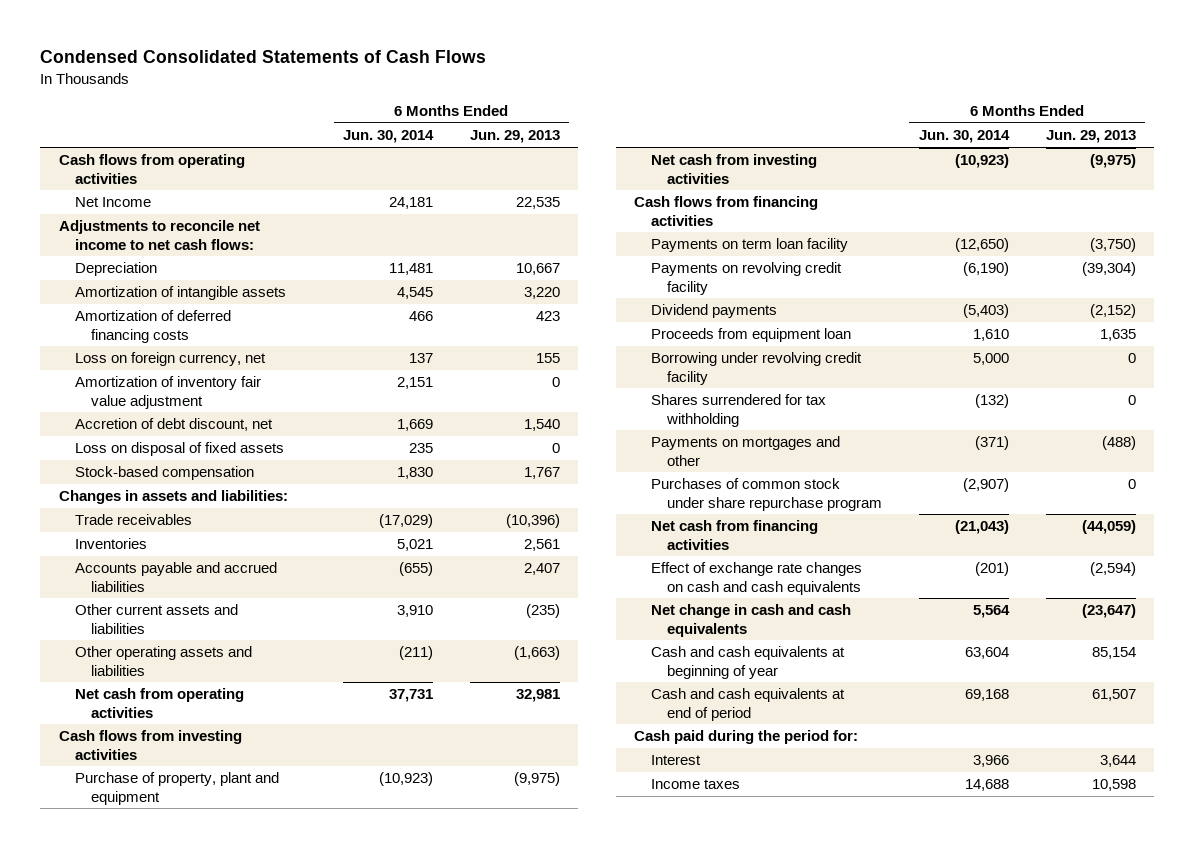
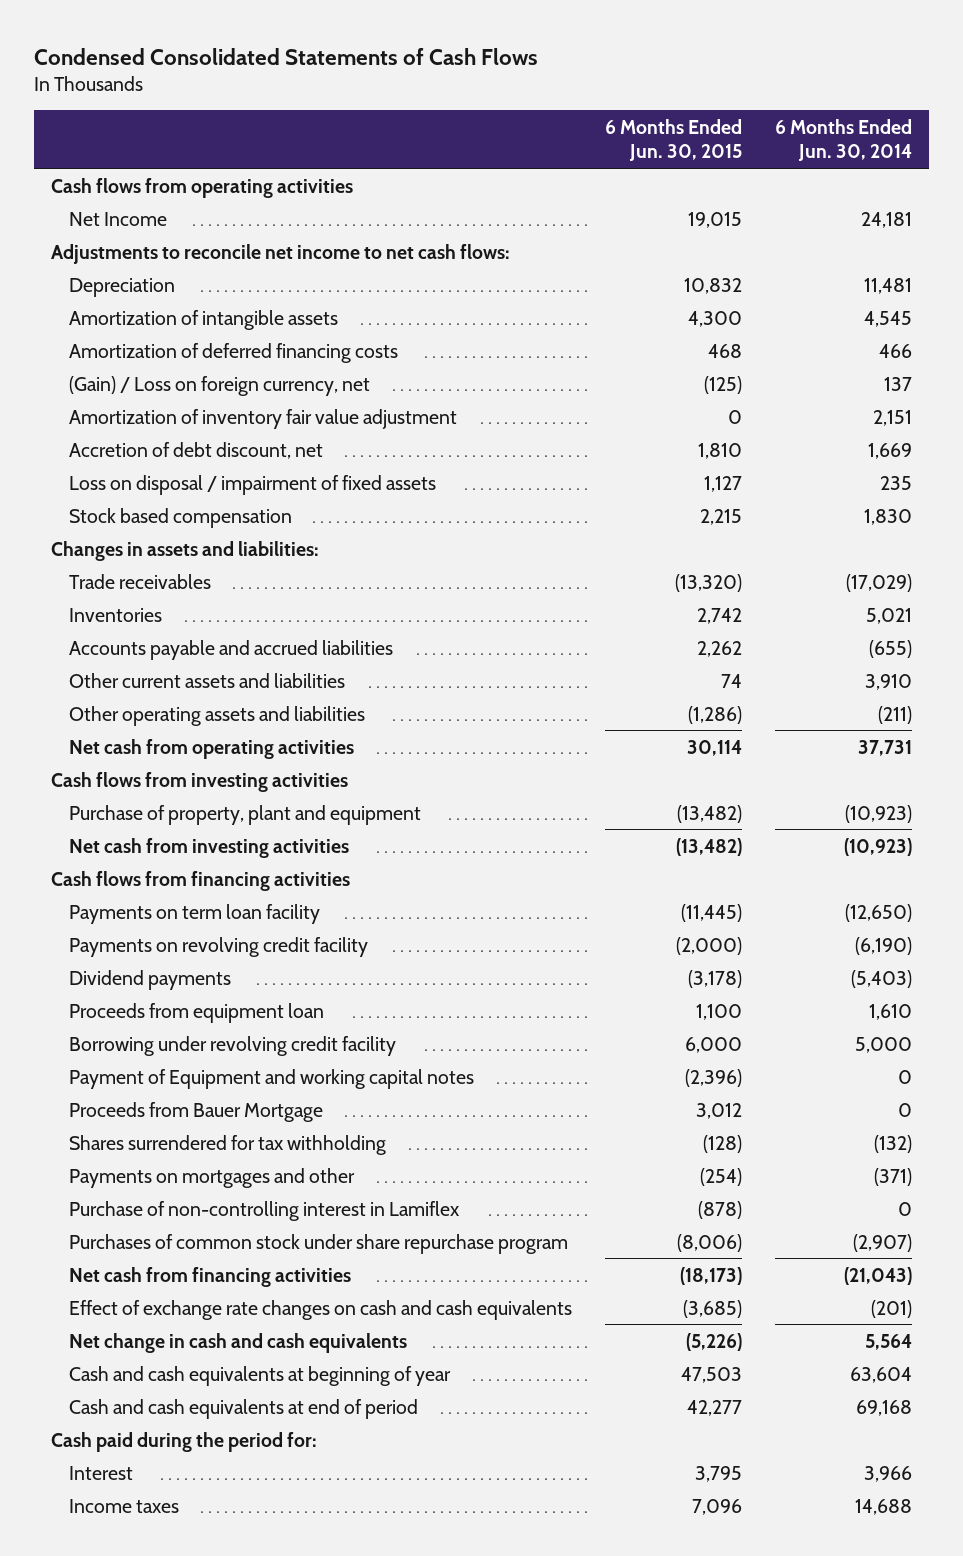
[469,130,560,144] Jun. 29, 2013 -> none
none -> [604,118,742,162] 6 Months Ended Jun. 30, 2015
[74,352,266,367] Loss on foreign currency, net -> [68,375,370,396] (Gain) / Loss on foreign currency, net
[74,442,284,457] Loss on disposal of fixed assets -> [68,474,436,495] Loss on disposal / impairment of fixed assets
[74,466,254,481] Stock-based compensation -> [68,507,292,528] Stock based compensation
none -> [68,1068,474,1089] Payment of Equipment and working capital notes
none -> [68,1101,323,1122] Proceeds from Bauer Mortgage
none -> [68,1200,460,1221] Purchase of non-controlling interest in Lamiflex

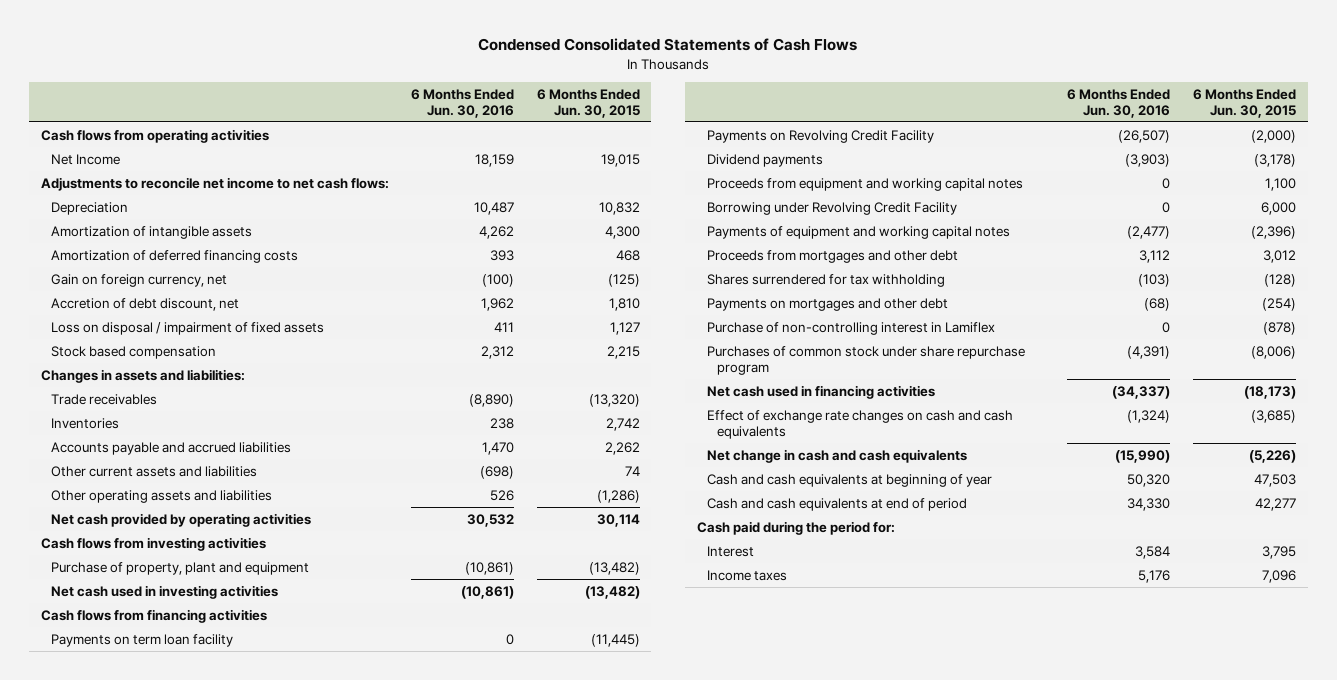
[775,118,913,162] 6 Months Ended Jun. 30, 2014 -> none
none -> [411,88,515,118] 6 Months Ended Jun. 30, 2016
[68,408,457,429] Amortization of inventory fair value adjustment -> none
[68,375,370,396] (Gain) / Loss on foreign currency, net -> [50,273,227,287] Gain on foreign currency, net
[68,738,354,759] Net cash from operating activities -> [50,512,311,527] Net cash provided by operating activities
[68,837,349,858] Net cash from investing activities -> [50,584,278,599] Net cash used in investing activities
[68,936,368,957] Payments on revolving credit facility -> [707,129,935,143] Payments on Revolving Credit Facility
[68,1002,324,1023] Proceeds from equipment loan -> [707,177,1024,191] Proceeds from equipment and working capital notes
[68,1035,396,1056] Borrowing under revolving credit facility -> [707,201,958,215] Borrowing under Revolving Credit Facility
[68,1068,474,1089] Payment of Equipment and working capital notes -> [707,225,1011,239] Payments of equipment and working capital notes
[68,1101,323,1122] Proceeds from Bauer Mortgage -> [707,249,959,263] Proceeds from mortgages and other debt
[68,1167,355,1188] Payments on mortgages and other -> [707,297,949,311] Payments on mortgages and other debt
[68,1266,351,1287] Net cash from financing activities -> [707,384,936,399] Net cash used in financing activities

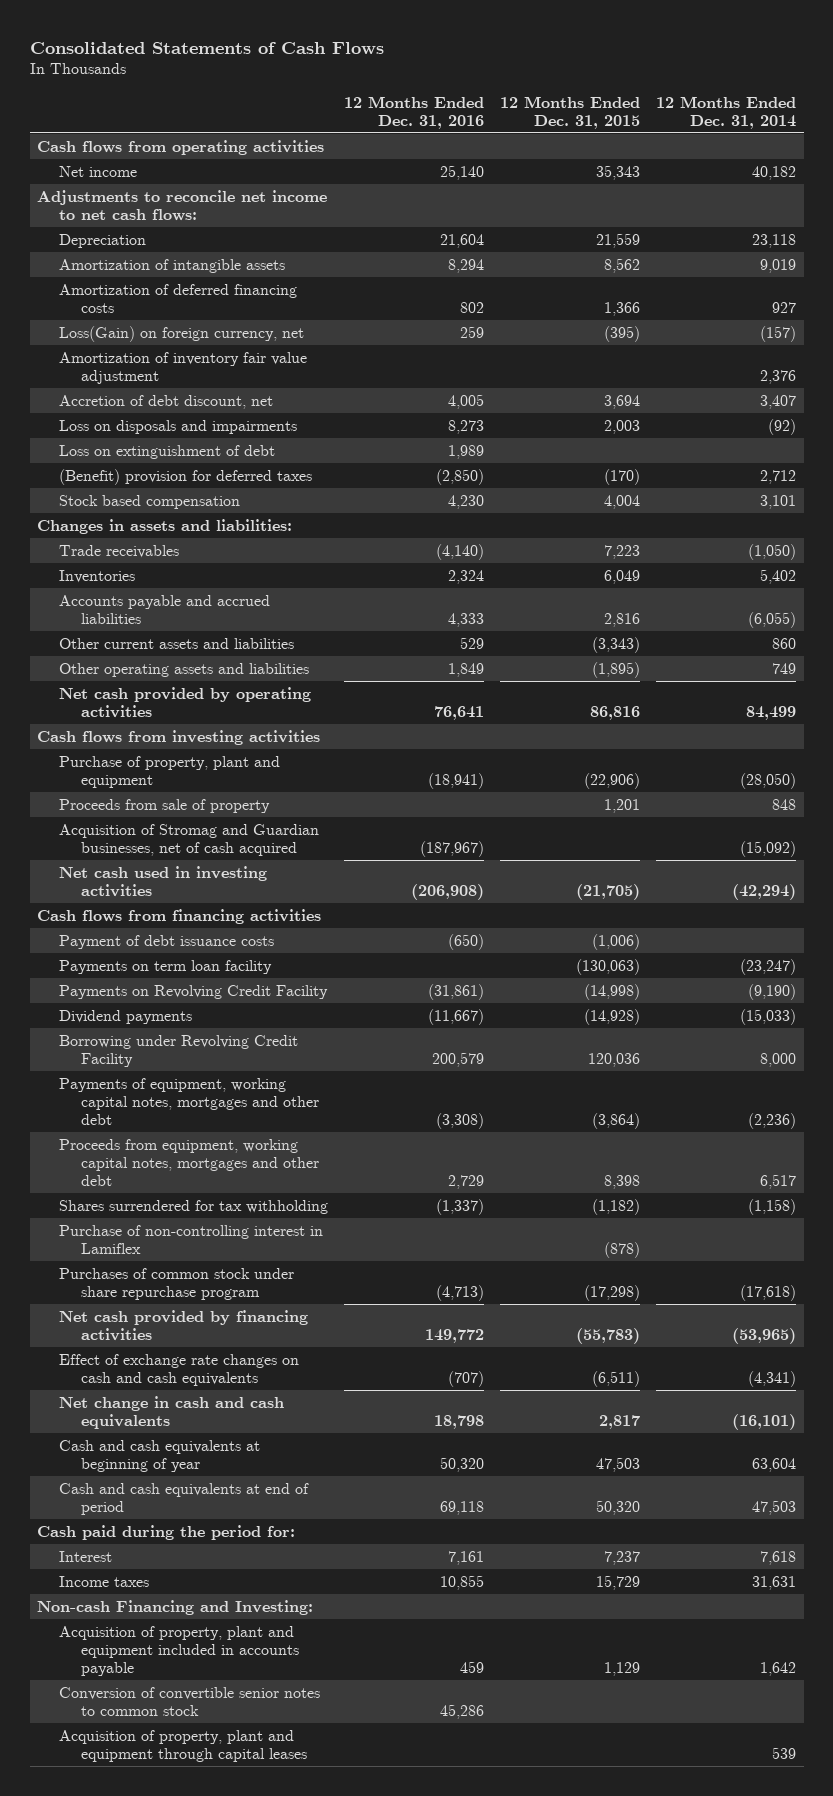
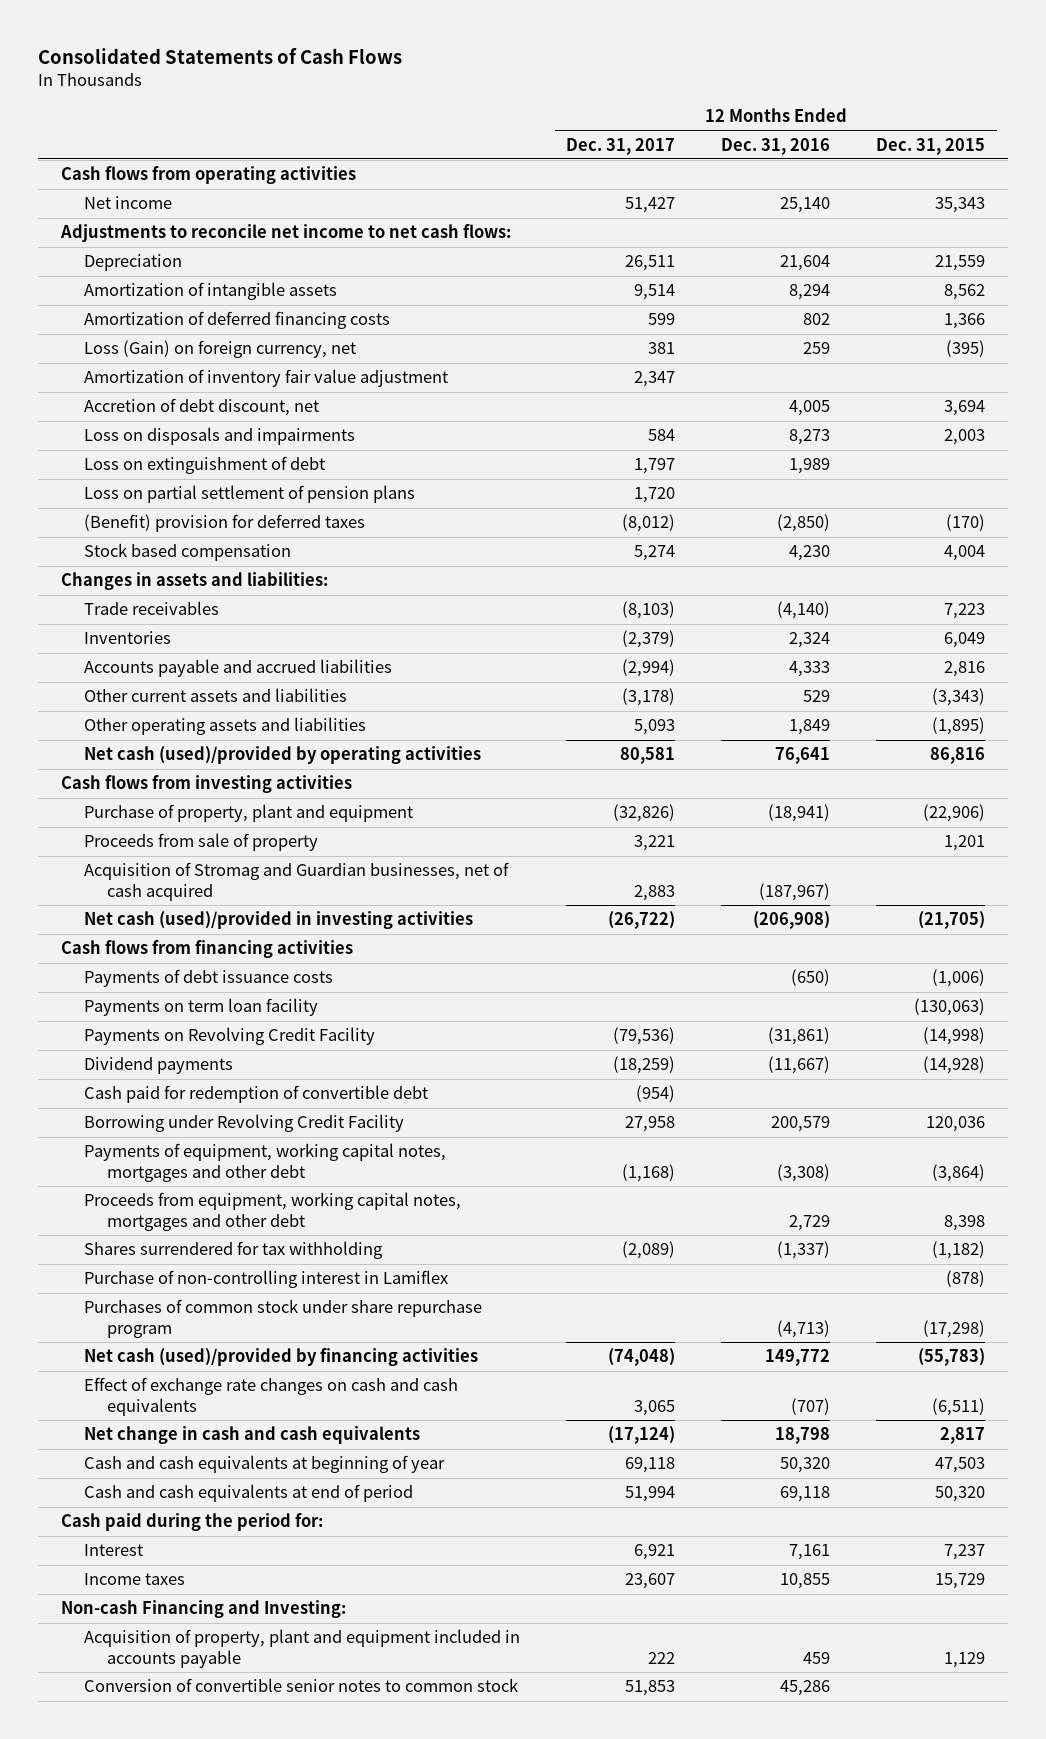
[655,95,796,129] 12 Months Ended Dec. 31, 2014 -> none
none -> [566,137,676,155] Dec. 31, 2017
[59,325,305,342] Loss(Gain) on foreign currency, net -> [84,340,357,359] Loss (Gain) on foreign currency, net
none -> [84,485,416,504] Loss on partial settlement of pension plans
[59,686,312,718] Net cash provided by operating activities -> [84,746,482,765] Net cash (used)/provided by operating activities
[59,865,268,897] Net cash used in investing activities -> [84,911,474,930] Net cash (used)/provided in investing activities
[59,934,275,949] Payment of debt issuance costs -> [84,969,334,988] Payments of debt issuance costs
none -> [84,1085,429,1104] Cash paid for redemption of convertible debt
[59,1309,309,1341] Net cash provided by financing activities -> [84,1348,479,1367] Net cash (used)/provided by financing activities
[59,1729,308,1762] Acquisition of property, plant and equipment through capital leases -> none

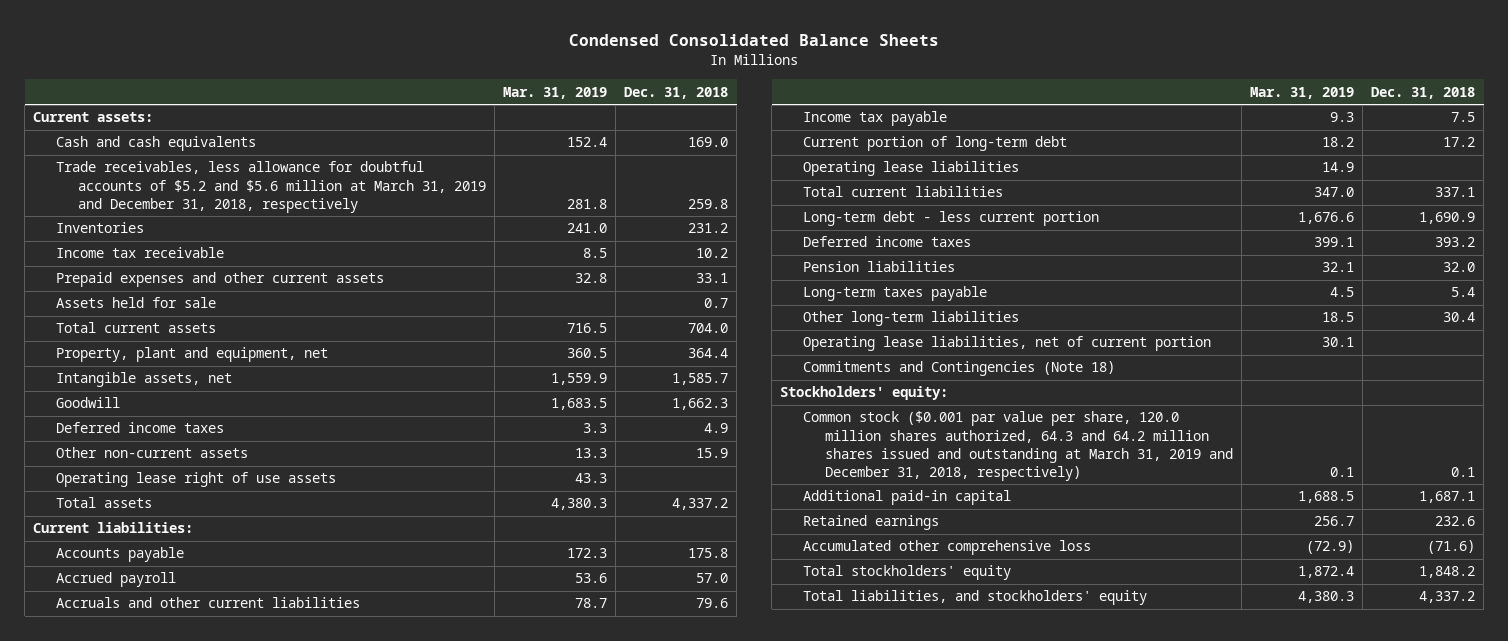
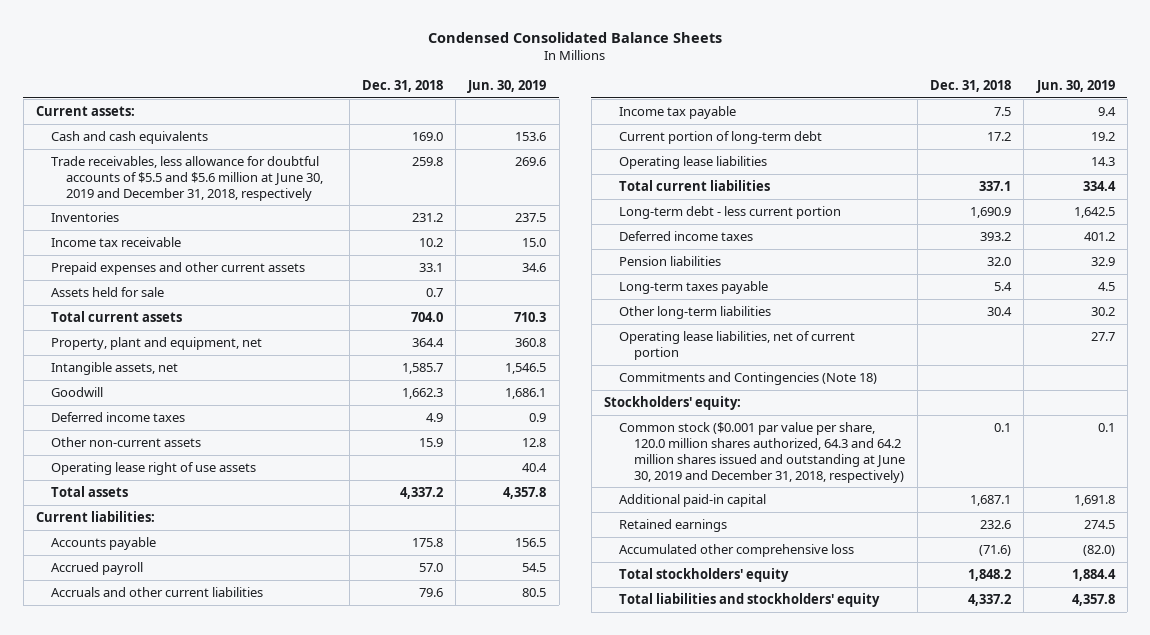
[502,86,607,99] Mar. 31, 2019 -> none
none -> [467,80,547,94] Jun. 30, 2019
[55,161,486,213] Trade receivables, less allowance for doubtful accounts of $5.2 and $5.6 million at March 31, 2019 and December 31, 2018, respectively -> [50,155,323,201] Trade receivables, less allowance for doubtful accounts of $5.5 and $5.6 million at June 30, 2019 and December 31, 2018, respectively
[802,411,1233,481] Common stock ($0.001 par value per share, 120.0 million shares authorized, 64.3 and 64.2 million shares issued and outstanding at March 31, 2019 and December 31, 2018, respectively) -> [618,421,905,483] Common stock ($0.001 par value per share, 120.0 million shares authorized, 64.3 and 64.2 million shares issued and outstanding at June 30, 2019 and December 31, 2018, respectively)
[802,590,1147,606] Total liabilities, and stockholders' equity -> [618,592,880,607] Total liabilities and stockholders' equity

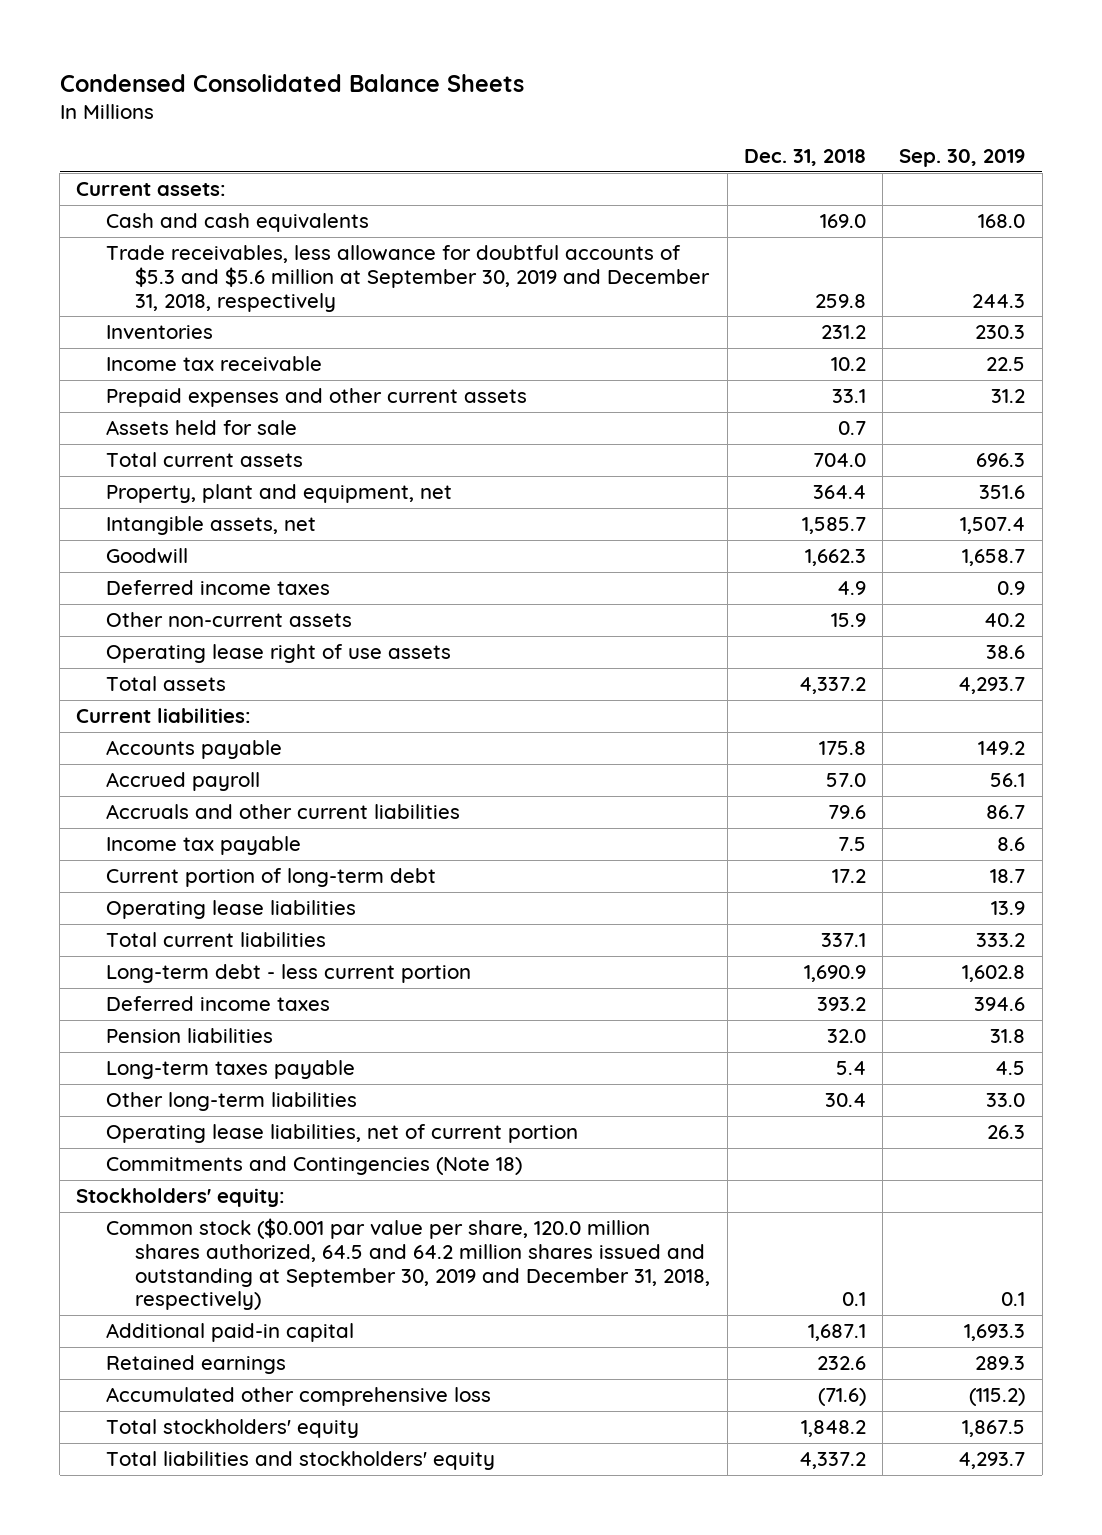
[467,80,547,94] Jun. 30, 2019 -> none
none -> [899,148,1026,167] Sep. 30, 2019
[50,155,323,201] Trade receivables, less allowance for doubtful accounts of $5.5 and $5.6 million at June 30, 2019 and December 31, 2018, respectively -> [105,245,711,312] Trade receivables, less allowance for doubtful accounts of $5.3 and $5.6 million at September 30, 2019 and December 31, 2018, respectively
[618,421,905,483] Common stock ($0.001 par value per share, 120.0 million shares authorized, 64.3 and 64.2 million shares issued and outstanding at June 30, 2019 and December 31, 2018, respectively) -> [105,1218,711,1311] Common stock ($0.001 par value per share, 120.0 million shares authorized, 64.5 and 64.2 million shares issued and outstanding at September 30, 2019 and December 31, 2018, respectively)

